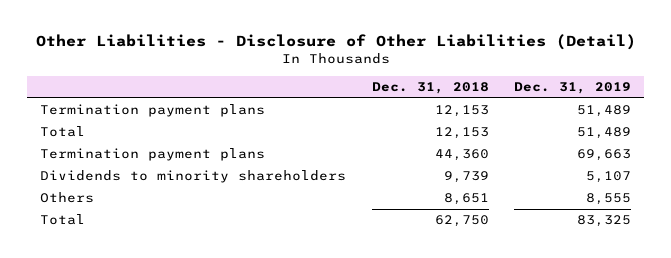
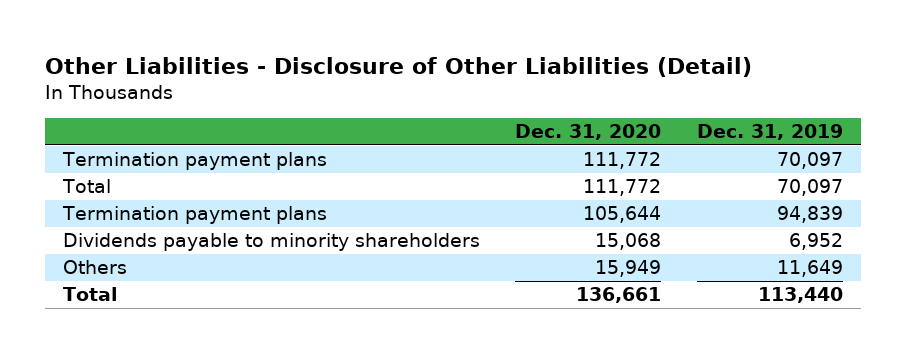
[371,82,489,95] Dec. 31, 2018 -> none
none -> [515,124,662,141] Dec. 31, 2020
[577,105,632,118] 51,489 -> [777,152,844,170] 70,097
[577,127,632,140] 51,489 -> [777,179,844,197] 70,097
[577,149,632,162] 69,663 -> [777,206,844,224] 94,839
[39,170,346,184] Dividends to minority shareholders -> [62,233,480,252] Dividends payable to minority shareholders
[586,171,632,184] 5,107 -> [789,233,844,251] 6,952
[586,193,632,206] 8,555 -> [777,260,844,278] 11,649
[577,215,632,228] 83,325 -> [758,287,844,304] 113,440

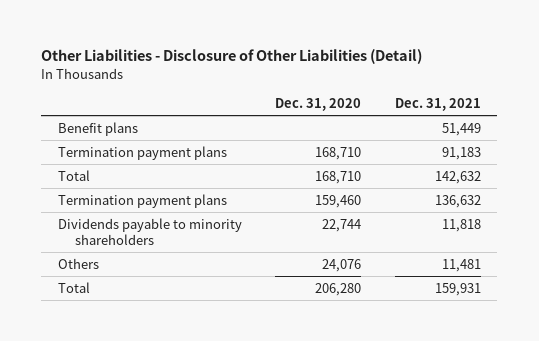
[697,124,844,141] Dec. 31, 2019 -> none
none -> [394,98,481,112] Dec. 31, 2021
none -> [58,121,139,136] Benefit plans
[583,152,662,170] 111,772 -> [315,146,362,160] 168,710
[583,179,662,197] 111,772 -> [315,170,362,184] 168,710
[583,206,662,224] 105,644 -> [315,194,362,208] 159,460
[595,233,662,251] 15,068 -> [322,218,362,232] 22,744
[595,260,662,278] 15,949 -> [322,258,362,272] 24,076
[576,287,662,304] 136,661 -> [315,282,362,296] 206,280

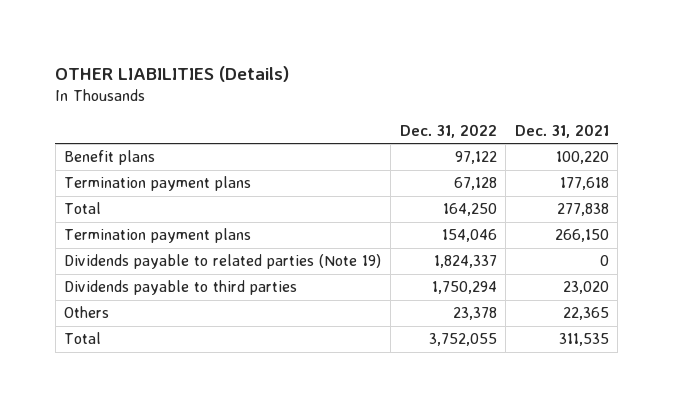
[41,49,423,65] Other Liabilities - Disclosure of Other Liabilities (Detail) -> [55,65,290,82] OTHER LIABILITIES (Details)
[275,98,362,112] Dec. 31, 2020 -> none
none -> [399,123,497,138] Dec. 31, 2022
[441,122,481,136] 51,449 -> [555,151,609,165] 100,220
[441,146,481,160] 91,183 -> [559,177,609,191] 177,618
[434,170,481,184] 142,632 -> [556,203,609,217] 277,838
[434,194,481,208] 136,632 -> [554,229,609,243] 266,150
none -> [64,254,382,270] Dividends payable to related parties (Note 19)
[58,217,243,245] Dividends payable to minority shareholders -> [64,280,298,296] Dividends payable to third parties
[441,218,481,232] 11,818 -> [562,281,609,295] 23,020
[441,258,481,272] 11,481 -> [562,307,609,321] 22,365
[434,282,481,296] 159,931 -> [558,333,609,347] 311,535

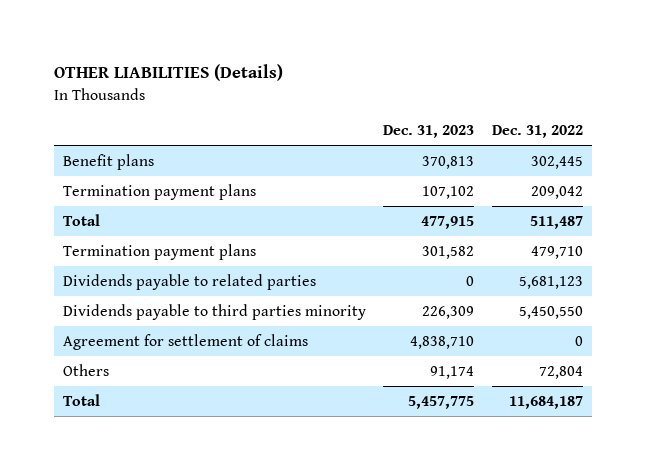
[514,123,609,138] Dec. 31, 2021 -> none
none -> [383,125,475,139] Dec. 31, 2023
[454,151,497,165] 97,122 -> [530,155,583,169] 302,445
[453,177,497,191] 67,128 -> [530,185,583,199] 209,042
[442,203,497,217] 164,250 -> [529,215,583,229] 511,487
[441,229,497,243] 154,046 -> [530,245,583,259] 479,710
[64,254,382,270] Dividends payable to related parties (Note 19) -> [62,273,316,290] Dividends payable to related parties
[433,255,497,269] 1,824,337 -> [518,275,583,289] 5,681,123
[64,280,298,296] Dividends payable to third parties -> [62,303,366,320] Dividends payable to third parties minority
[431,281,497,295] 1,750,294 -> [518,305,583,319] 5,450,550
none -> [62,333,308,350] Agreement for settlement of claims
[452,307,497,321] 23,378 -> [538,365,583,379] 72,804
[428,333,497,347] 3,752,055 -> [508,395,583,409] 11,684,187

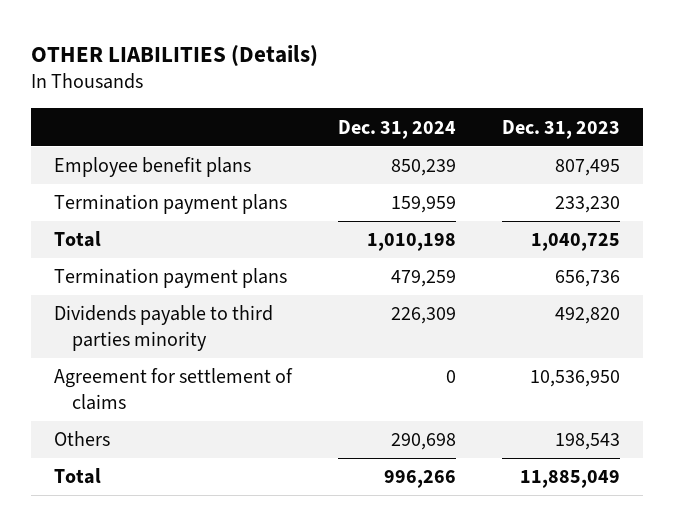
[491,125,583,139] Dec. 31, 2022 -> none
none -> [337,119,456,139] Dec. 31, 2024
[62,273,316,290] Dividends payable to related parties -> none
[62,153,154,170] Benefit plans -> [53,157,251,178] Employee benefit plans
[422,155,475,169] 370,813 -> [554,159,620,177] 807,495
[422,185,475,199] 107,102 -> [554,196,620,214] 233,230
[421,215,475,229] 477,915 -> [530,233,620,252] 1,040,725
[422,245,475,259] 301,582 -> [554,270,620,288] 656,736
[422,305,475,319] 226,309 -> [554,307,620,325] 492,820
[410,335,475,349] 4,838,710 -> [529,370,620,388] 10,536,950
[430,365,475,379] 91,174 -> [554,433,620,451] 198,543
[408,395,475,409] 5,457,775 -> [519,470,620,489] 11,885,049

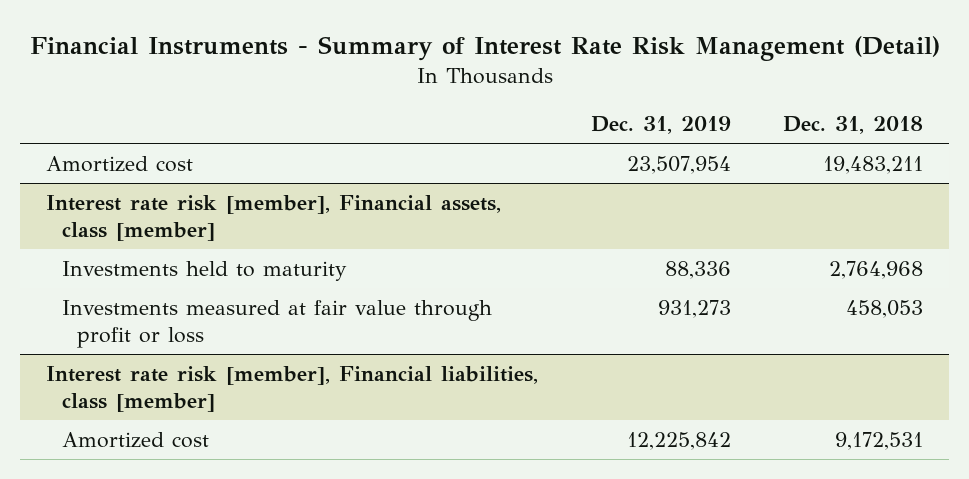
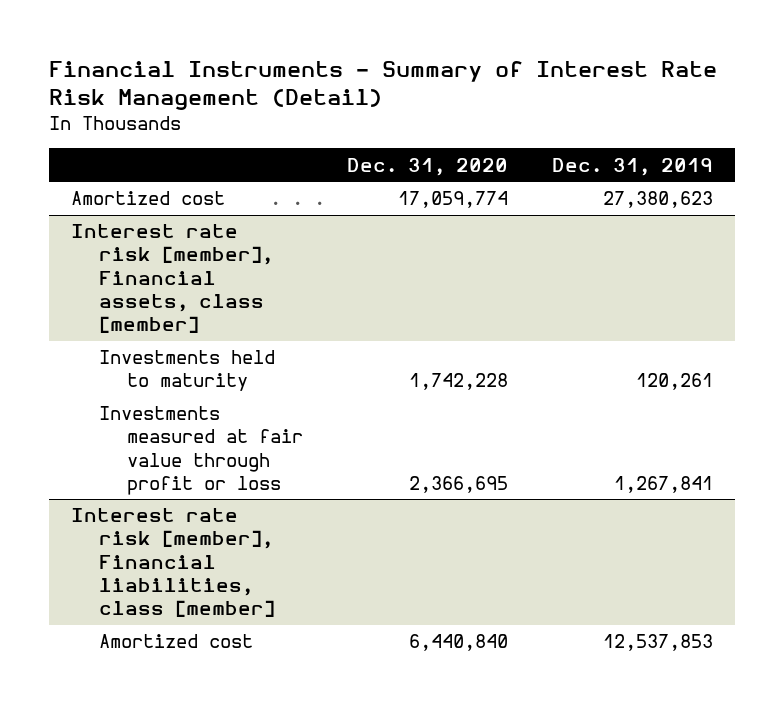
[783,116,924,135] Dec. 31, 2018 -> none
none -> [346,157,508,176] Dec. 31, 2020
[626,155,731,174] 23,507,954 -> [603,191,714,209] 27,380,623
[664,260,731,279] 88,336 -> [636,373,714,391] 120,261
[657,299,731,318] 931,273 -> [614,475,714,493] 1,267,841
[626,431,731,450] 12,225,842 -> [603,634,714,652] 12,537,853

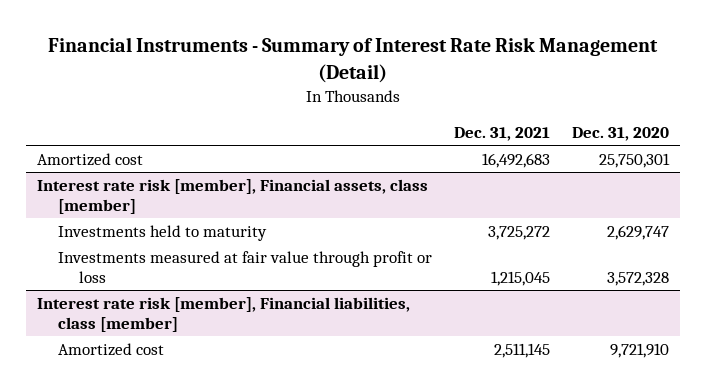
[552,157,714,176] Dec. 31, 2019 -> none
none -> [453,126,550,141] Dec. 31, 2021
[397,191,508,209] 17,059,774 -> [598,152,670,168] 25,750,301
[408,373,508,391] 1,742,228 -> [606,224,669,240] 2,629,747
[408,475,508,493] 2,366,695 -> [606,271,669,286] 3,572,328
[408,634,508,652] 6,440,840 -> [609,342,669,358] 9,721,910

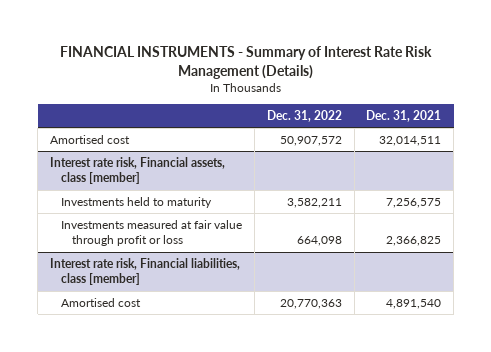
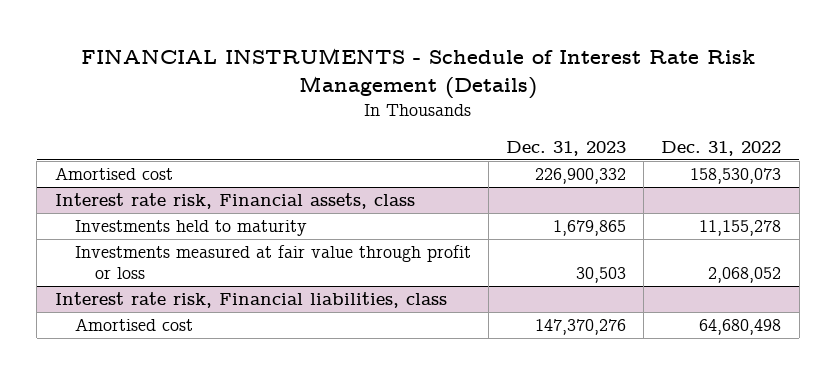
[59,45,432,79] FINANCIAL INSTRUMENTS - Summary of Interest Rate Risk Management (Details) -> [80,48,755,100] FINANCIAL INSTRUMENTS - Schedule of Interest Rate Risk Management (Details)
[366,110,442,123] Dec. 31, 2021 -> none
none -> [506,141,627,157] Dec. 31, 2023
[279,135,342,146] 50,907,572 -> [690,168,782,185] 158,530,073
[50,156,226,185] Interest rate risk, Financial assets, class [member] -> [54,193,415,210] Interest rate risk, Financial assets, class
[286,197,342,208] 3,582,211 -> [699,220,782,237] 11,155,278
[296,236,342,247] 664,098 -> [708,267,782,284] 2,068,052
[50,257,241,286] Interest rate risk, Financial liabilities, class [member] -> [54,292,447,309] Interest rate risk, Financial liabilities, class
[279,298,342,309] 20,770,363 -> [699,319,782,336] 64,680,498

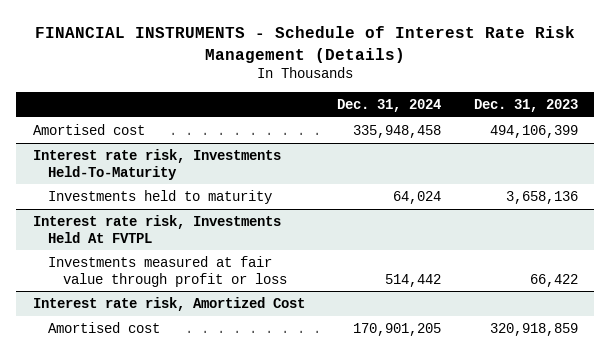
[661,141,782,157] Dec. 31, 2022 -> none
none -> [337,99,442,113] Dec. 31, 2024
[54,193,415,210] Interest rate risk, Financial assets, class -> none
[54,292,447,309] Interest rate risk, Financial liabilities, class -> none
[535,168,627,185] 226,900,332 -> [490,124,579,138] 494,106,399
none -> [32,148,281,180] Interest rate risk, Investments Held-To-Maturity
[553,220,627,237] 1,679,865 -> [506,190,579,204] 3,658,136
none -> [32,214,281,243] Interest rate risk, Investments Held At FVTPL
[576,267,627,284] 30,503 -> [530,273,579,287] 66,422
none -> [32,296,305,311] Interest rate risk, Amortized Cost
[535,319,627,336] 147,370,276 -> [490,322,579,336] 320,918,859

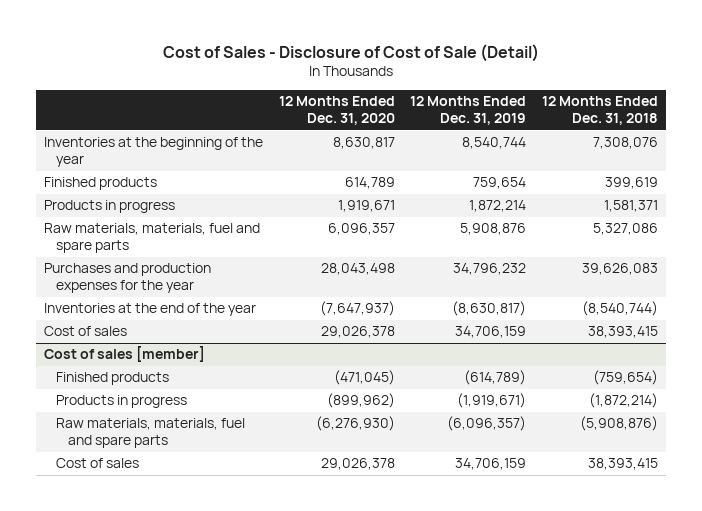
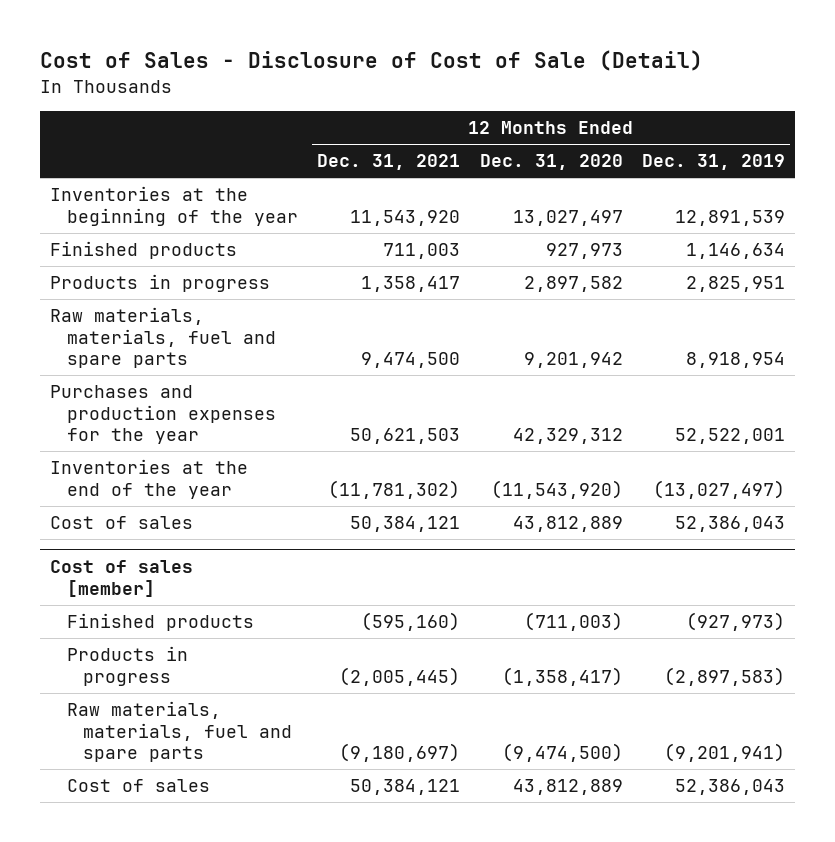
[541,96,658,126] 12 Months Ended Dec. 31, 2018 -> none
none -> [317,154,461,171] Dec. 31, 2021
[332,137,395,150] 8,630,817 -> [512,209,623,226] 13,027,497
[462,137,527,150] 8,540,744 -> [675,209,786,226] 12,891,539
[344,177,395,190] 614,789 -> [545,243,623,260] 927,973
[473,177,527,190] 759,654 -> [686,243,786,260] 1,146,634
[337,200,395,213] 1,919,671 -> [523,276,623,293] 2,897,582
[469,200,527,213] 1,872,214 -> [686,276,786,293] 2,825,951
[327,223,395,236] 6,096,357 -> [523,352,623,369] 9,201,942
[460,223,527,236] 5,908,876 -> [686,352,786,369] 8,918,954
[320,263,395,276] 28,043,498 -> [512,428,623,445] 42,329,312
[453,263,527,276] 34,796,232 -> [675,428,786,445] 52,522,001
[319,301,395,317] (7,647,937) -> [490,479,623,499] (11,543,920)
[452,301,527,317] (8,630,817) -> [653,479,786,499] (13,027,497)
[320,326,395,339] 29,026,378 -> [512,516,623,533] 43,812,889
[455,326,527,339] 34,706,159 -> [675,516,786,533] 52,386,043
[333,370,395,386] (471,045) -> [523,612,623,632] (711,003)
[464,370,527,386] (614,789) -> [686,612,786,632] (927,973)
[326,393,395,409] (899,962) -> [501,666,623,686] (1,358,417)
[457,393,527,409] (1,919,671) -> [664,666,786,686] (2,897,583)
[315,416,395,432] (6,276,930) -> [501,743,623,763] (9,474,500)
[447,416,527,432] (6,096,357) -> [664,743,786,763] (9,201,941)
[320,458,395,471] 29,026,378 -> [512,779,623,796] 43,812,889
[455,458,527,471] 34,706,159 -> [675,779,786,796] 52,386,043

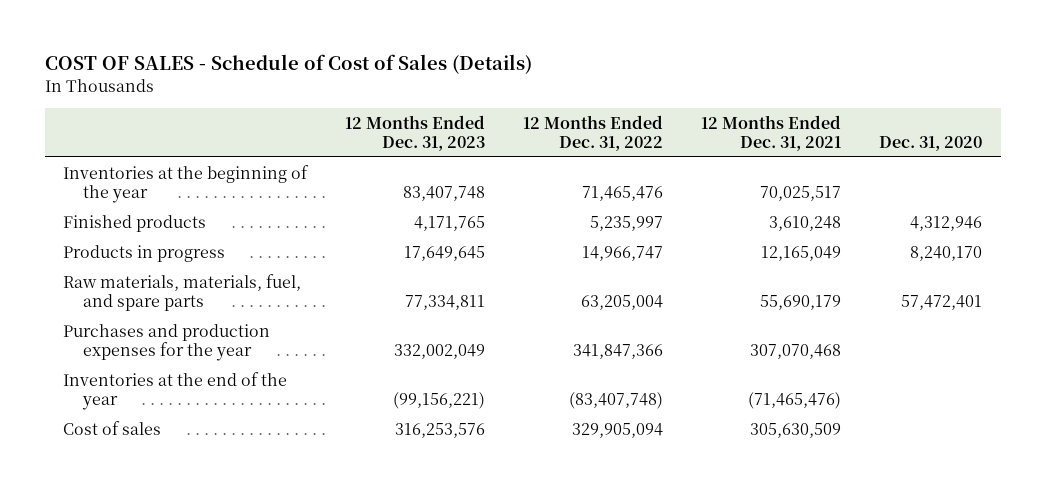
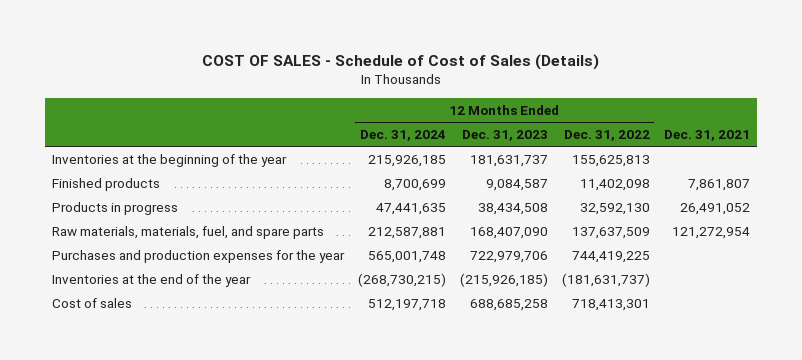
[701,114,842,151] 12 Months Ended Dec. 31, 2021 -> none
[879,135,983,151] Dec. 31, 2020 -> none
none -> [360,129,447,141] Dec. 31, 2024
none -> [664,129,751,141] Dec. 31, 2021
[403,186,486,202] 83,407,748 -> [470,154,549,167] 181,631,737
[582,186,664,202] 71,465,476 -> [572,154,651,167] 155,625,813
[414,215,486,231] 4,171,765 -> [486,178,549,191] 9,084,587
[590,215,664,231] 5,235,997 -> [580,178,651,191] 11,402,098
[404,245,486,261] 17,649,645 -> [478,202,549,215] 38,434,508
[582,245,664,261] 14,966,747 -> [580,202,651,215] 32,592,130
[405,295,486,311] 77,334,811 -> [470,226,549,239] 168,407,090
[581,295,664,311] 63,205,004 -> [572,226,651,239] 137,637,509
[394,344,486,360] 332,002,049 -> [470,250,549,263] 722,979,706
[573,344,664,360] 341,847,366 -> [572,250,651,263] 744,419,225
[393,392,486,410] (99,156,221) -> [460,272,549,287] (215,926,185)
[569,392,664,410] (83,407,748) -> [562,272,651,287] (181,631,737)
[395,422,486,438] 316,253,576 -> [470,298,549,311] 688,685,258
[572,422,664,438] 329,905,094 -> [572,298,651,311] 718,413,301

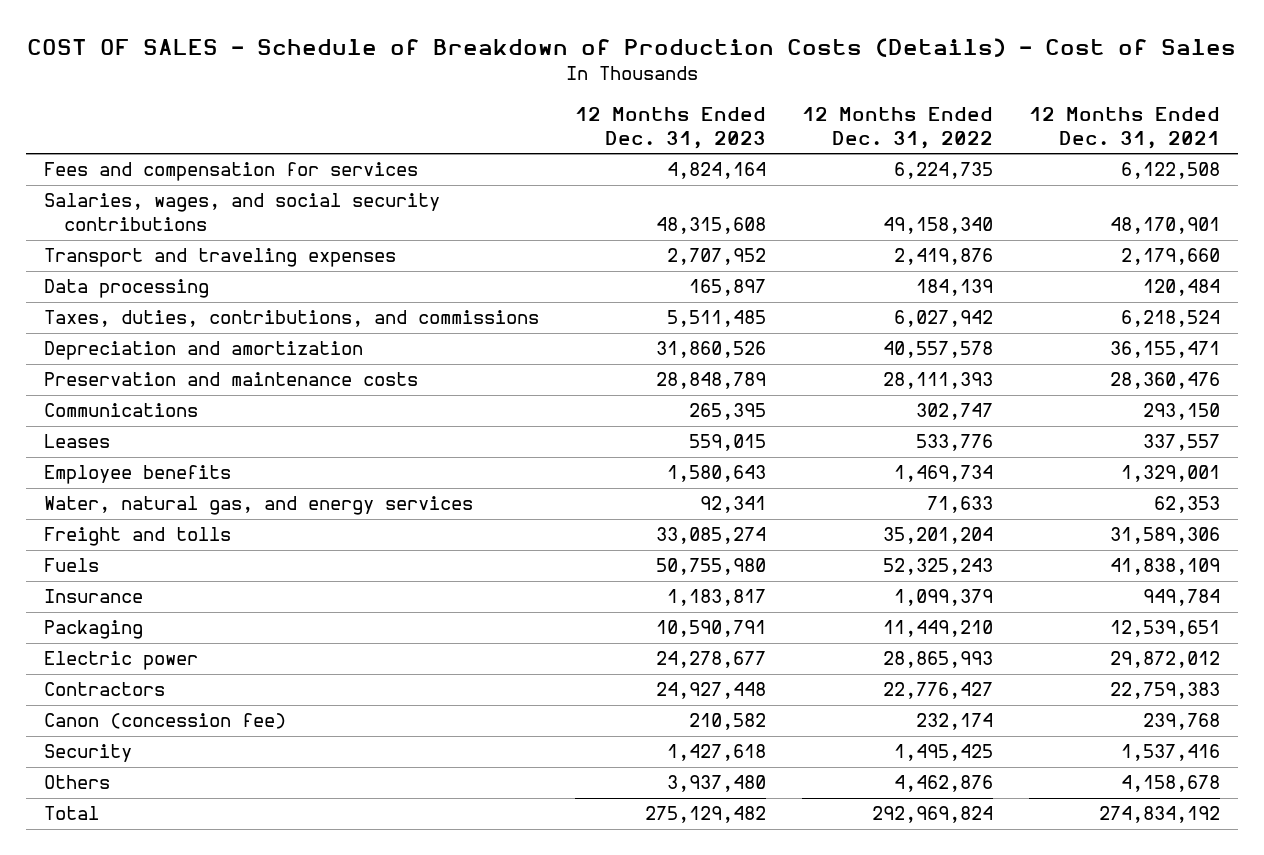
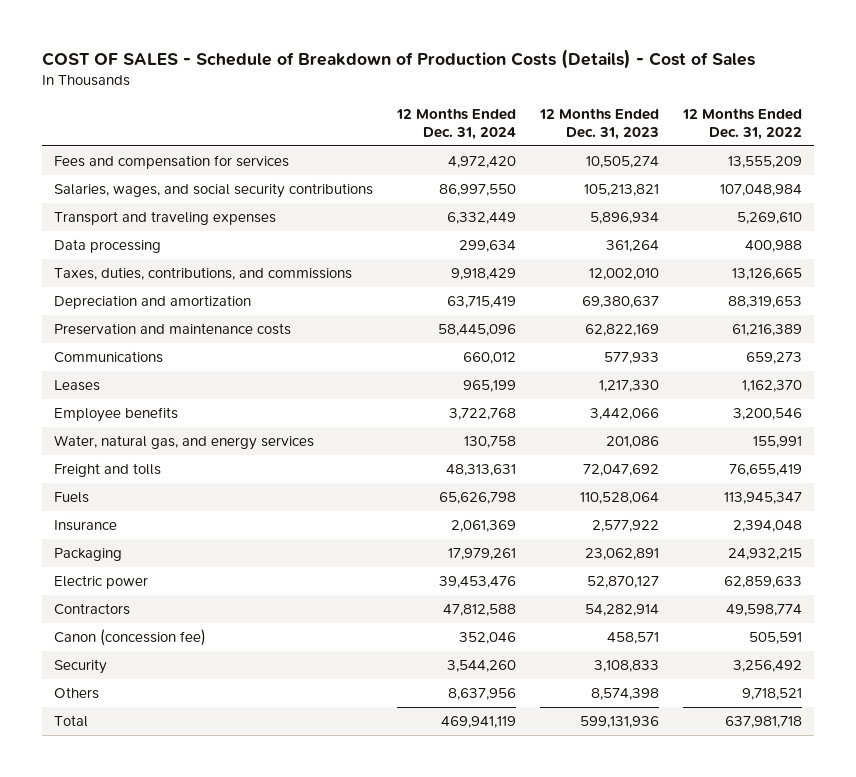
[1029,106,1221,149] 12 Months Ended Dec. 31, 2021 -> none
none -> [395,108,516,140] 12 Months Ended Dec. 31, 2024
[666,162,766,180] 4,824,164 -> [586,156,660,169] 10,505,274
[893,162,993,180] 6,224,735 -> [728,156,803,169] 13,555,209
[655,217,766,235] 48,315,608 -> [584,184,660,197] 105,213,821
[882,217,993,235] 49,158,340 -> [720,184,803,197] 107,048,984
[666,248,766,266] 2,707,952 -> [590,212,660,225] 5,896,934
[893,248,993,266] 2,419,876 -> [737,212,803,225] 5,269,610
[688,279,766,297] 165,897 -> [606,240,660,253] 361,264
[915,279,993,297] 184,139 -> [745,240,803,253] 400,988
[666,310,766,328] 5,511,485 -> [589,268,660,281] 12,002,010
[893,310,993,328] 6,027,942 -> [732,268,803,281] 13,126,665
[655,341,766,359] 31,860,526 -> [582,296,660,309] 69,380,637
[882,341,993,359] 40,557,578 -> [728,296,803,309] 88,319,653
[655,372,766,390] 28,848,789 -> [585,324,660,337] 62,822,169
[882,372,993,390] 28,111,393 -> [732,324,803,337] 61,216,389
[688,403,766,421] 265,395 -> [604,352,660,365] 577,933
[915,403,993,421] 302,747 -> [746,352,803,365] 659,273
[688,434,766,452] 559,015 -> [599,380,660,393] 1,217,330
[915,434,993,452] 533,776 -> [742,380,803,393] 1,162,370
[666,465,766,483] 1,580,643 -> [590,408,660,421] 3,442,066
[893,465,993,483] 1,469,734 -> [733,408,803,421] 3,200,546
[699,496,766,514] 92,341 -> [606,436,660,449] 201,086
[926,496,993,514] 71,633 -> [753,436,803,449] 155,991
[655,527,766,545] 33,085,274 -> [583,464,660,477] 72,047,692
[882,527,993,545] 35,201,204 -> [729,464,803,477] 76,655,419
[655,558,766,576] 50,755,980 -> [580,492,660,505] 110,528,064
[882,558,993,576] 52,325,243 -> [724,492,803,505] 113,945,347
[666,589,766,607] 1,183,817 -> [592,520,660,533] 2,577,922
[893,589,993,607] 1,099,379 -> [733,520,803,533] 2,394,048
[655,620,766,638] 10,590,791 -> [585,548,660,561] 23,062,891
[882,620,993,638] 11,449,210 -> [728,548,803,561] 24,932,215
[655,651,766,669] 24,278,677 -> [587,576,660,589] 52,870,127
[882,651,993,669] 28,865,993 -> [724,576,803,589] 62,859,633
[655,682,766,700] 24,927,448 -> [585,604,660,617] 54,282,914
[882,682,993,700] 22,776,427 -> [726,604,803,617] 49,598,774
[688,713,766,731] 210,582 -> [607,632,660,645] 458,571
[915,713,993,731] 232,174 -> [749,632,803,645] 505,591
[666,744,766,762] 1,427,618 -> [594,660,660,673] 3,108,833
[893,744,993,762] 1,495,425 -> [733,660,803,673] 3,256,492
[666,775,766,793] 3,937,480 -> [591,688,660,701] 8,574,398
[893,775,993,793] 4,462,876 -> [742,688,803,701] 9,718,521
[644,806,766,824] 275,129,482 -> [580,716,660,729] 599,131,936
[871,806,993,824] 292,969,824 -> [725,716,803,729] 637,981,718

